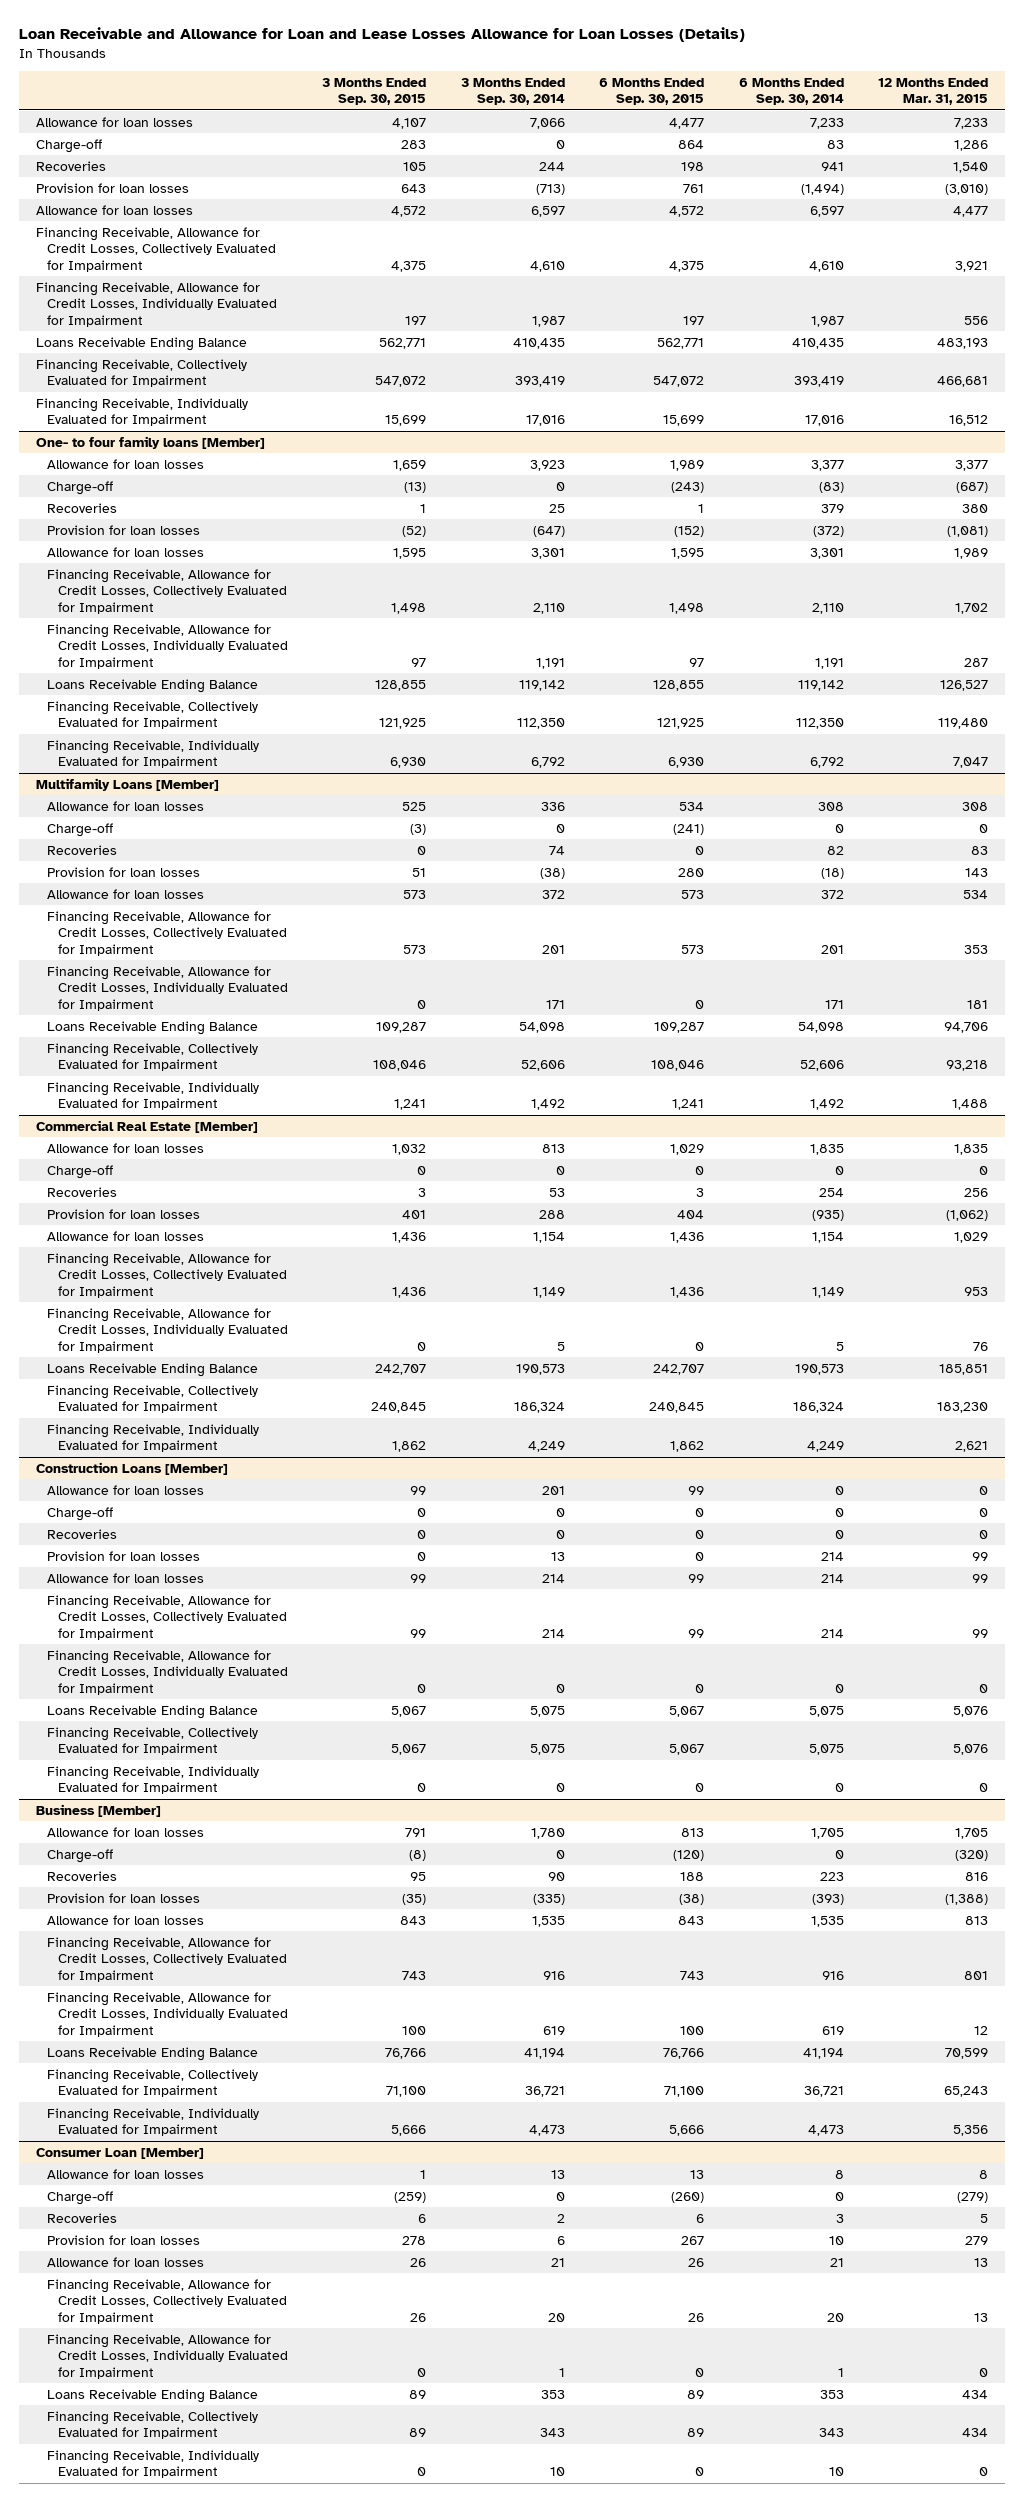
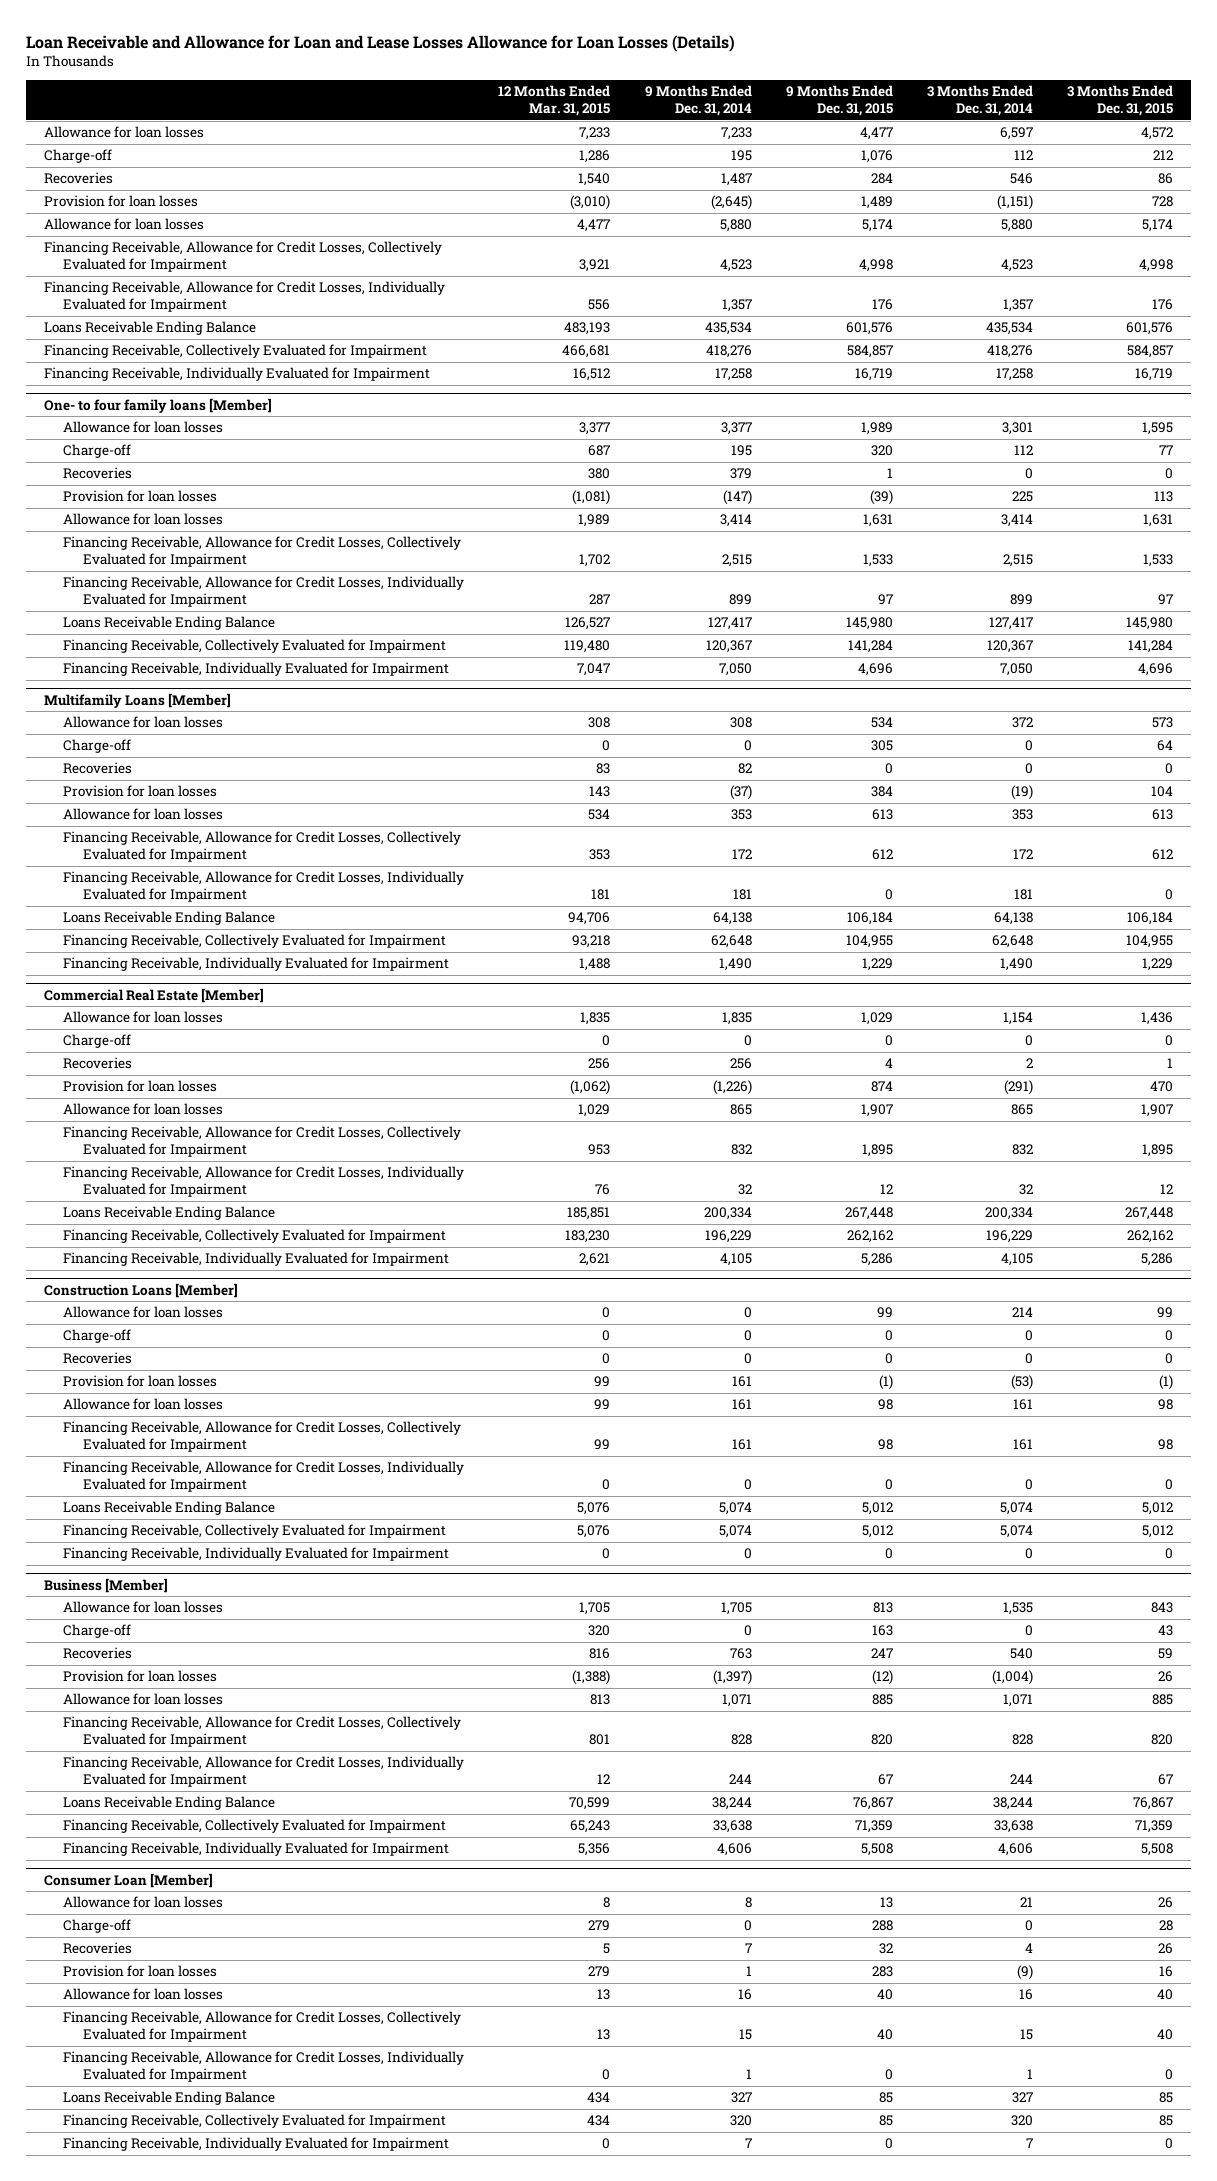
[322,77,427,106] 3 Months Ended Sep. 30, 2015 -> none
[460,77,565,106] 3 Months Ended Sep. 30, 2014 -> none
[599,77,705,106] 6 Months Ended Sep. 30, 2015 -> none
[738,77,844,106] 6 Months Ended Sep. 30, 2014 -> none
none -> [644,85,752,117] 9 Months Ended Dec. 31, 2014
none -> [785,85,893,117] 9 Months Ended Dec. 31, 2015
none -> [927,85,1034,117] 3 Months Ended Dec. 31, 2014
none -> [1067,85,1174,117] 3 Months Ended Dec. 31, 2015
[955,481,988,493] (687) -> [588,445,611,457] 687
[954,1849,988,1861] (320) -> [588,1625,611,1637] 320
[956,2191,988,2203] (279) -> [588,1920,611,1932] 279

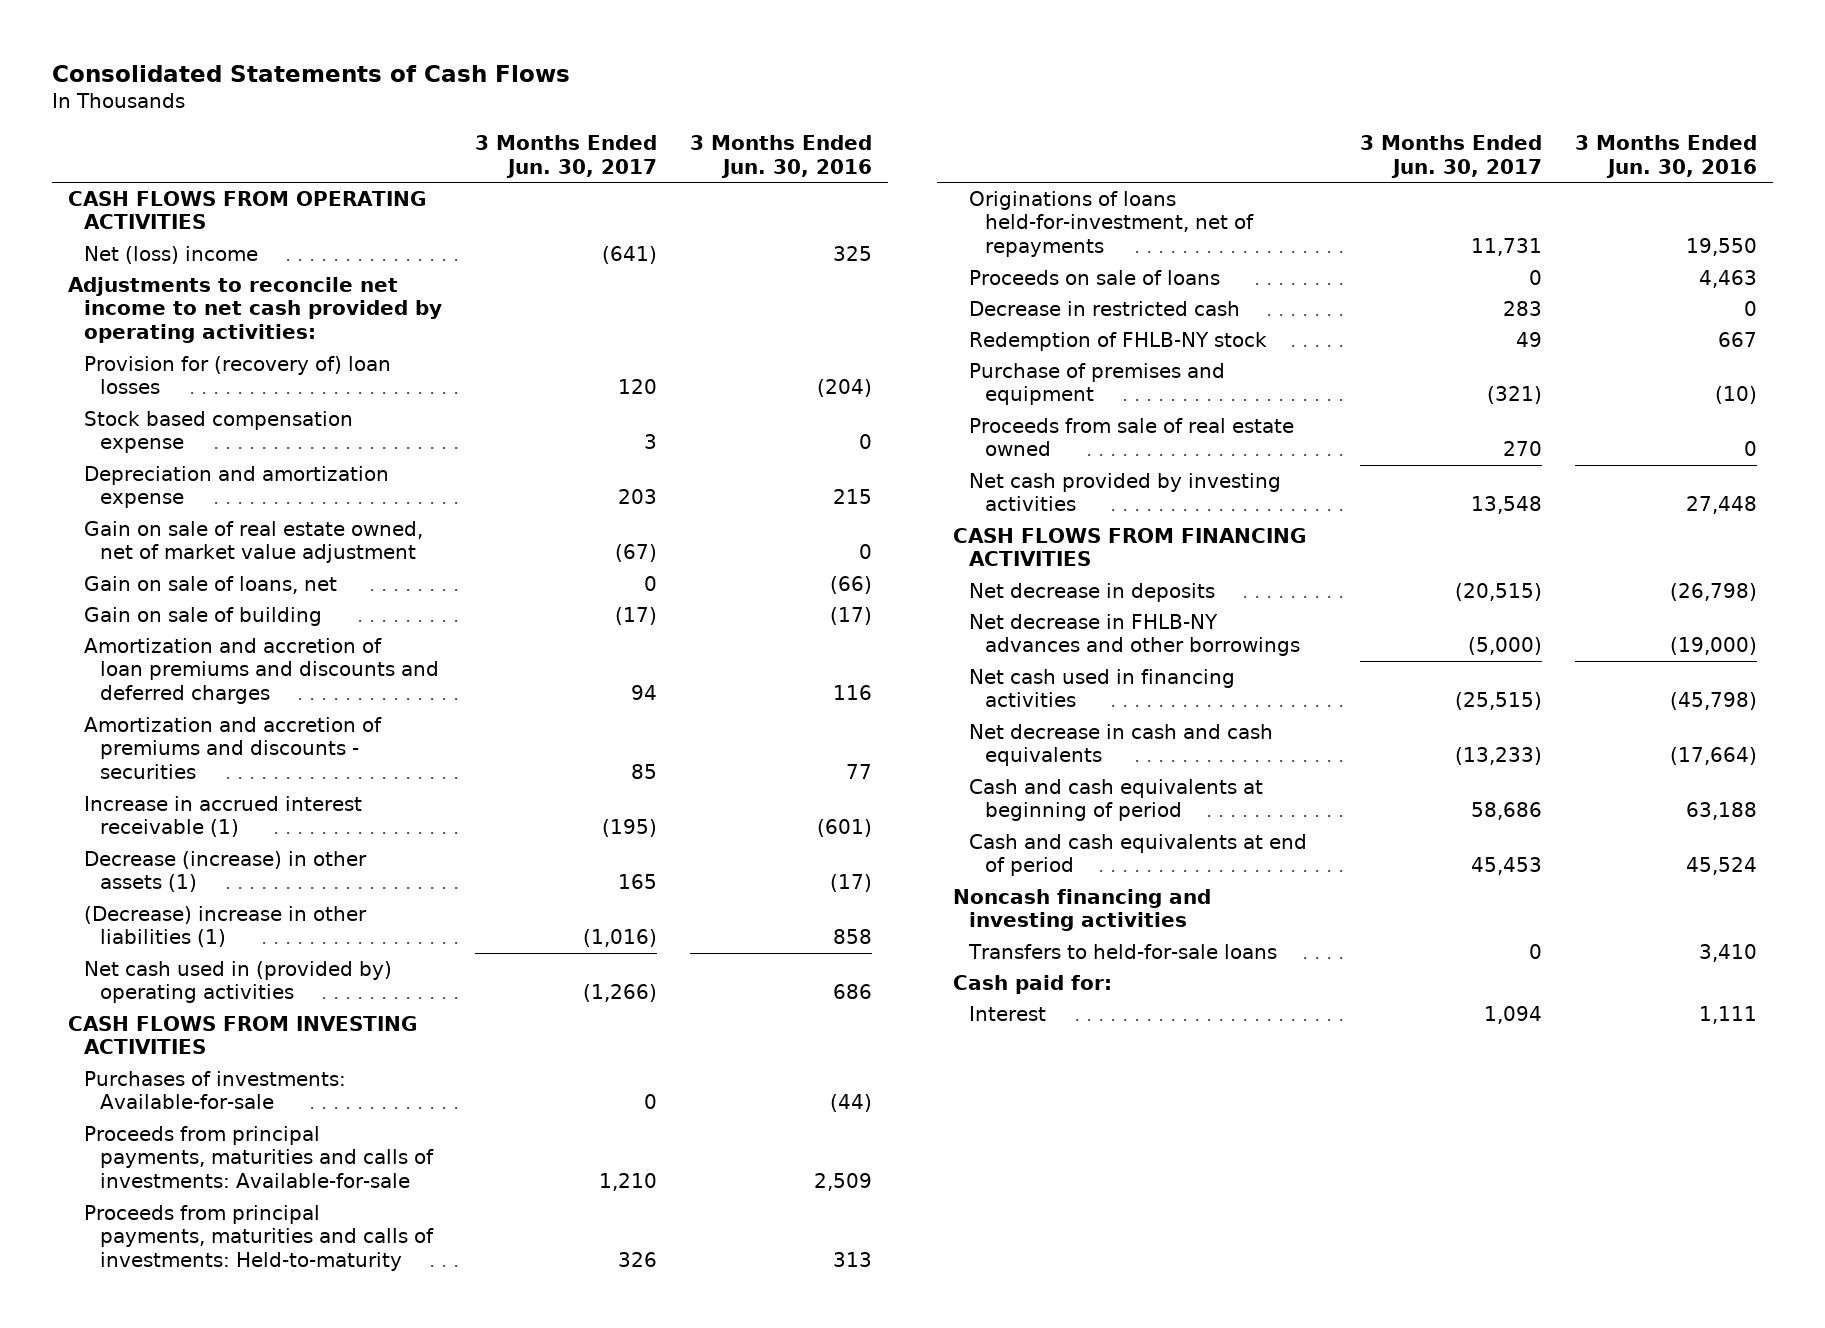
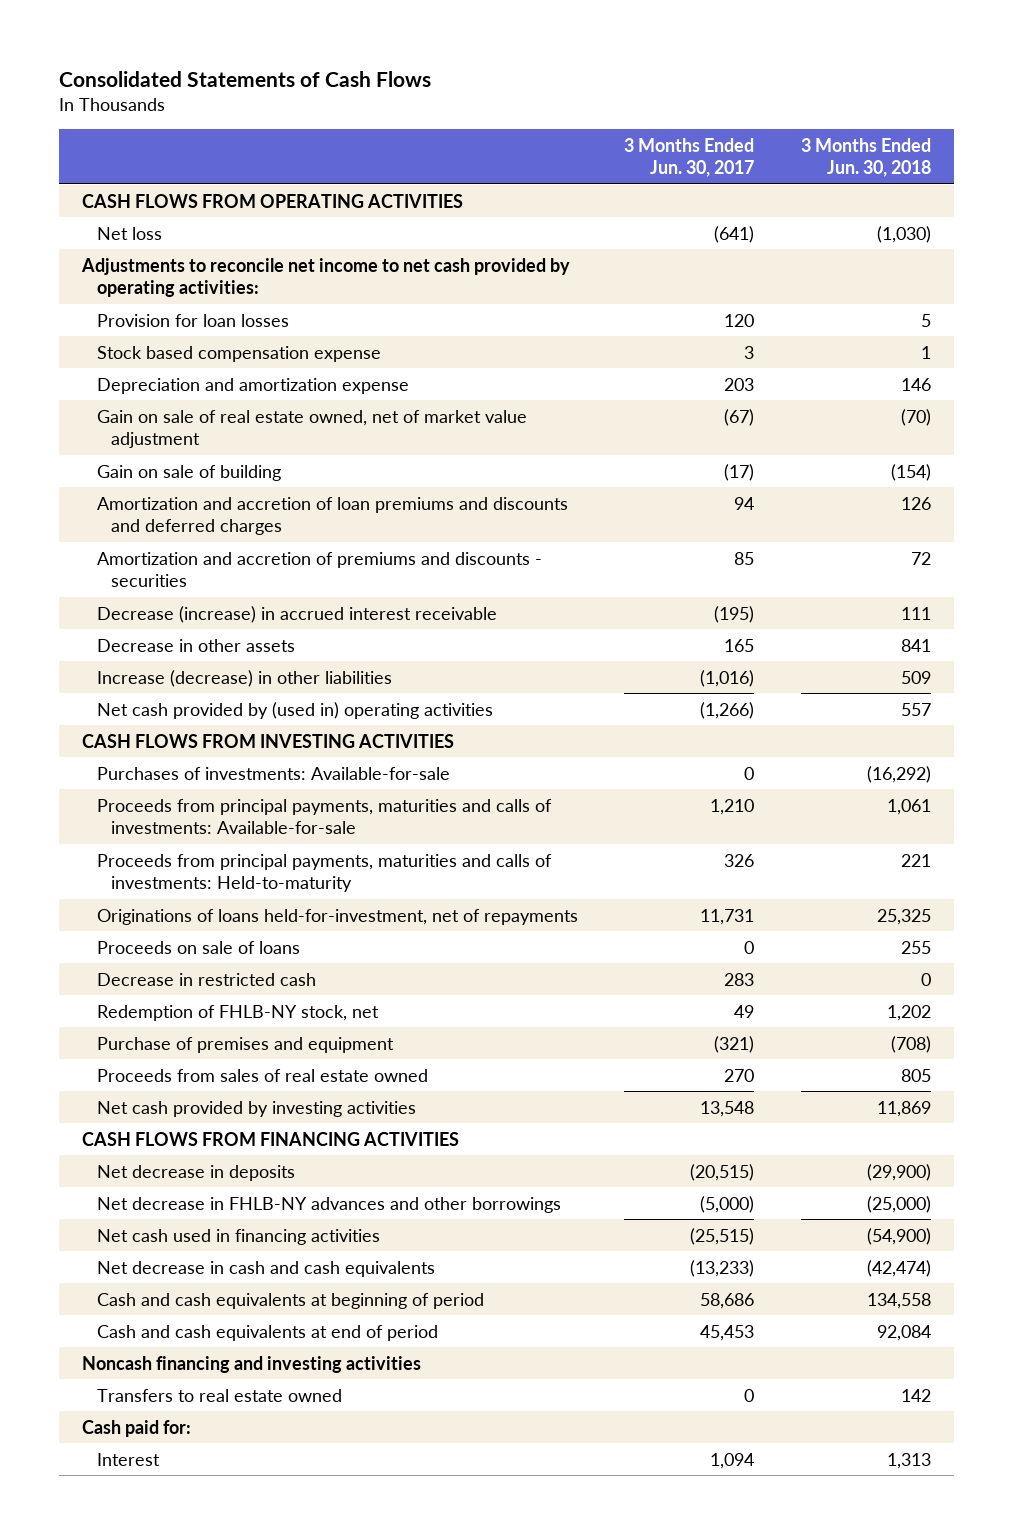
[689,134,872,178] 3 Months Ended Jun. 30, 2016 -> none
none -> [800,137,931,178] 3 Months Ended Jun. 30, 2018
[84,245,259,264] Net (loss) income -> [96,226,162,240] Net loss
[84,355,392,395] Provision for (recovery of) loan losses -> [96,313,289,327] Provision for loan losses
[84,575,338,594] Gain on sale of loans, net -> none
[84,795,363,838] Increase in accrued interest receivable (1) -> [96,605,497,623] Decrease (increase) in accrued interest receivable
[84,850,368,893] Decrease (increase) in other assets (1) -> [96,638,295,652] Decrease in other assets
[84,905,368,948] (Decrease) increase in other liabilities (1) -> [96,669,392,687] Increase (decrease) in other liabilities
[84,960,393,1004] Net cash used in (provided by) operating activities -> [96,701,493,719] Net cash provided by (used in) operating activities
[969,331,1268,351] Redemption of FHLB-NY stock -> [96,1004,379,1021] Redemption of FHLB-NY stock, net
[969,417,1295,457] Proceeds from sale of real estate owned -> [96,1068,428,1082] Proceeds from sales of real estate owned
[968,943,1278,959] Transfers to held-for-sale loans -> none
none -> [96,1388,342,1402] Transfers to real estate owned

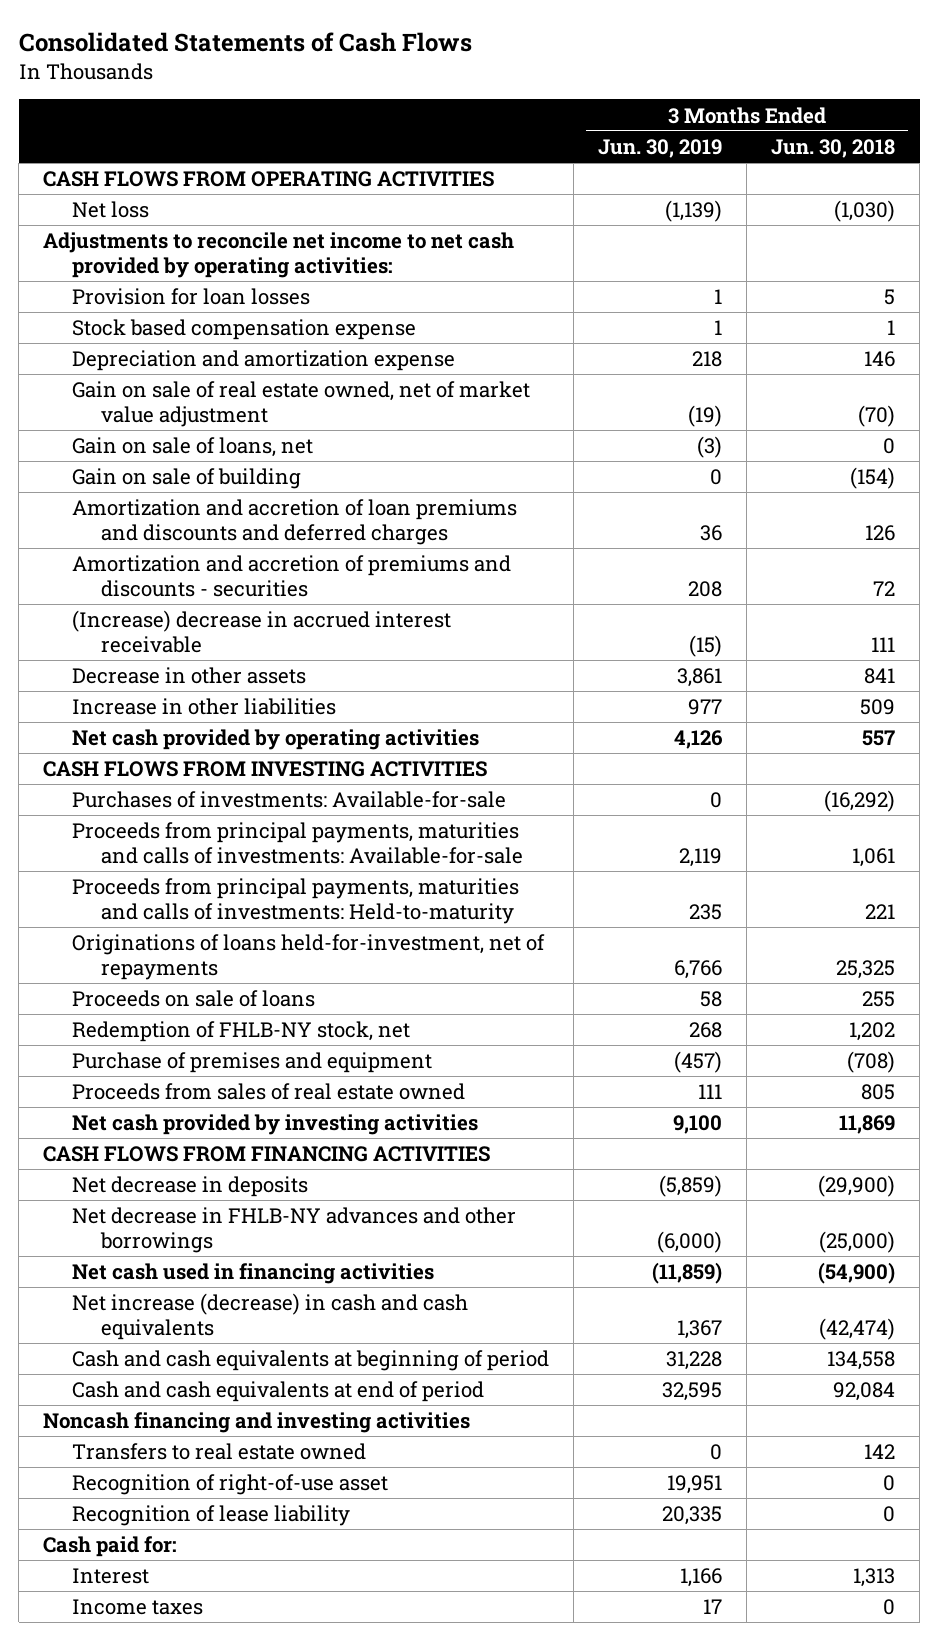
[624,137,755,178] 3 Months Ended Jun. 30, 2017 -> none
none -> [598,138,723,158] Jun. 30, 2019
none -> [72,437,314,458] Gain on sale of loans, net
[96,605,497,623] Decrease (increase) in accrued interest receivable -> [72,610,452,653] (Increase) decrease in accrued interest receivable
[96,669,392,687] Increase (decrease) in other liabilities -> [72,698,337,716] Increase in other liabilities
[96,701,493,719] Net cash provided by (used in) operating activities -> [72,729,480,751] Net cash provided by operating activities
[96,972,316,986] Decrease in restricted cash -> none
[96,1260,435,1277] Net decrease in cash and cash equivalents -> [72,1293,469,1340] Net increase (decrease) in cash and cash equivalents
none -> [72,1474,389,1496] Recognition of right-of-use asset
none -> [72,1505,351,1527] Recognition of lease liability
none -> [72,1599,204,1616] Income taxes

